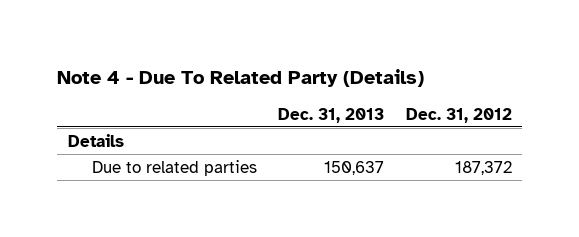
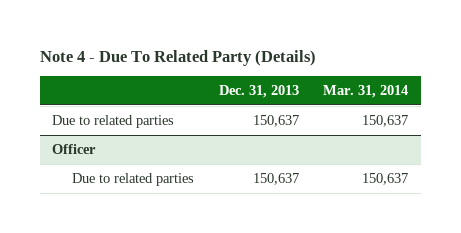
[405,107,512,123] Dec. 31, 2012 -> none
none -> [323,85,409,99] Mar. 31, 2014
[67,133,124,147] Details -> none
none -> [52,143,97,154] Officer
none -> [72,172,195,186] Due to related parties

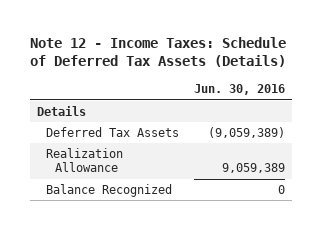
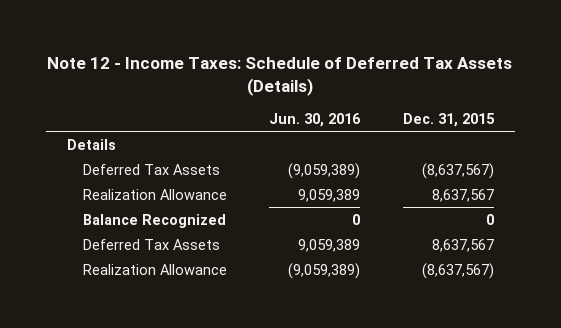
none -> [402,112,495,127] Dec. 31, 2015
none -> [83,238,221,250] Deferred Tax Assets
none -> [83,263,228,275] Realization Allowance

